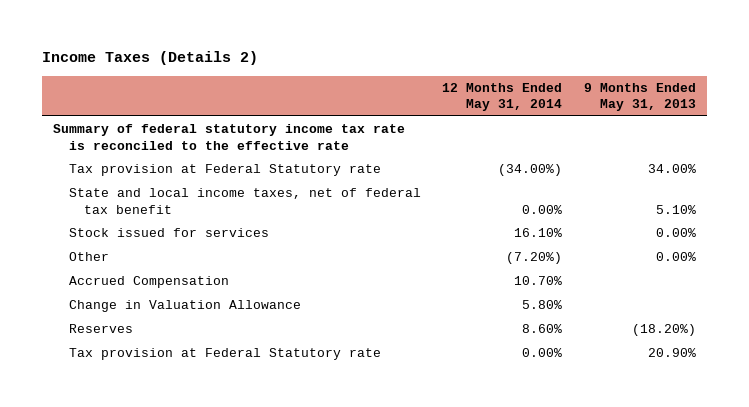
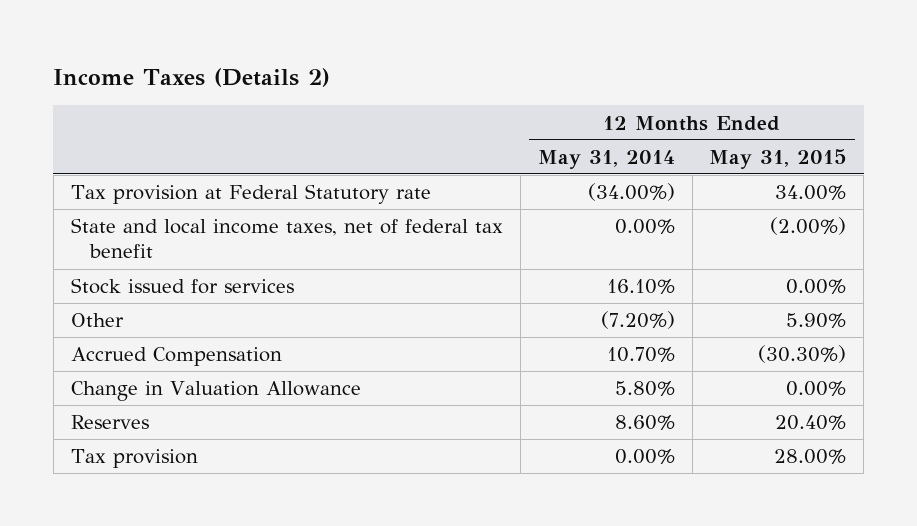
[584,82,697,112] 9 Months Ended May 31, 2013 -> none
none -> [709,148,847,169] May 31, 2015
[53,124,406,150] Summary of federal statutory income tax rate is reconciled to the effective rate -> none
[68,348,381,361] Tax provision at Federal Statutory rate -> [70,449,198,469] Tax provision

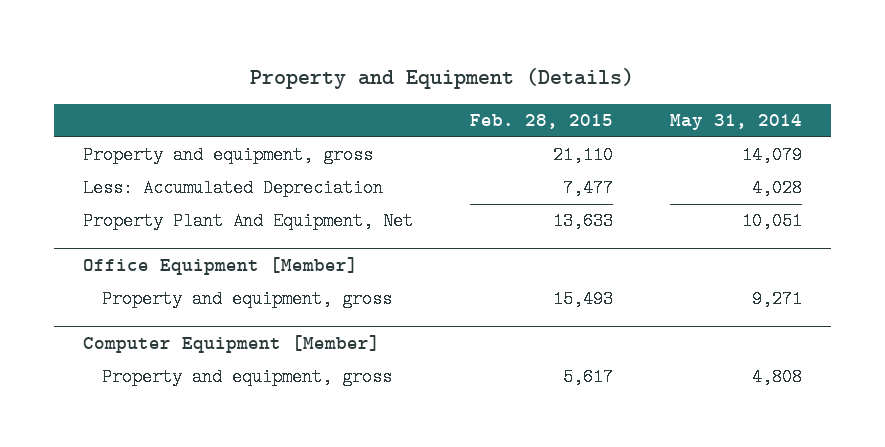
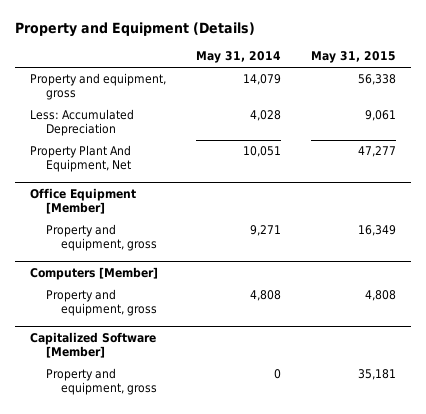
[469,114,613,130] Feb. 28, 2015 -> none
none -> [311,51,397,64] May 31, 2015
[82,335,380,354] Computer Equipment [Member] -> [30,267,159,281] Computers [Member]
none -> [30,332,157,359] Capitalized Software [Member]
none -> [45,368,158,396] Property and equipment, gross

